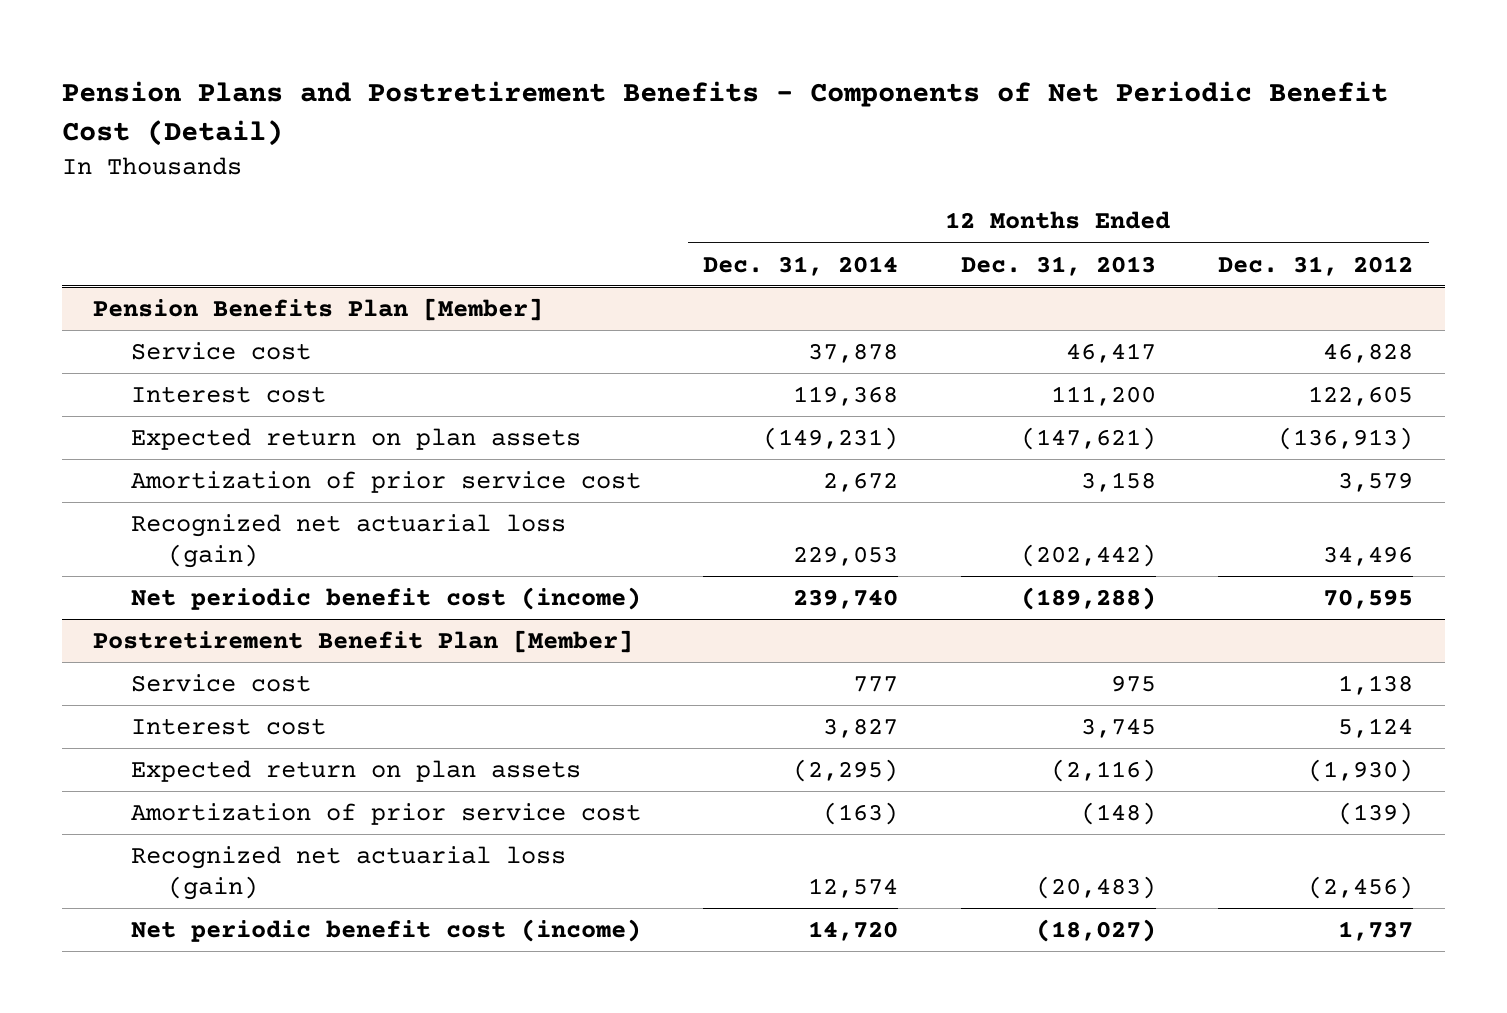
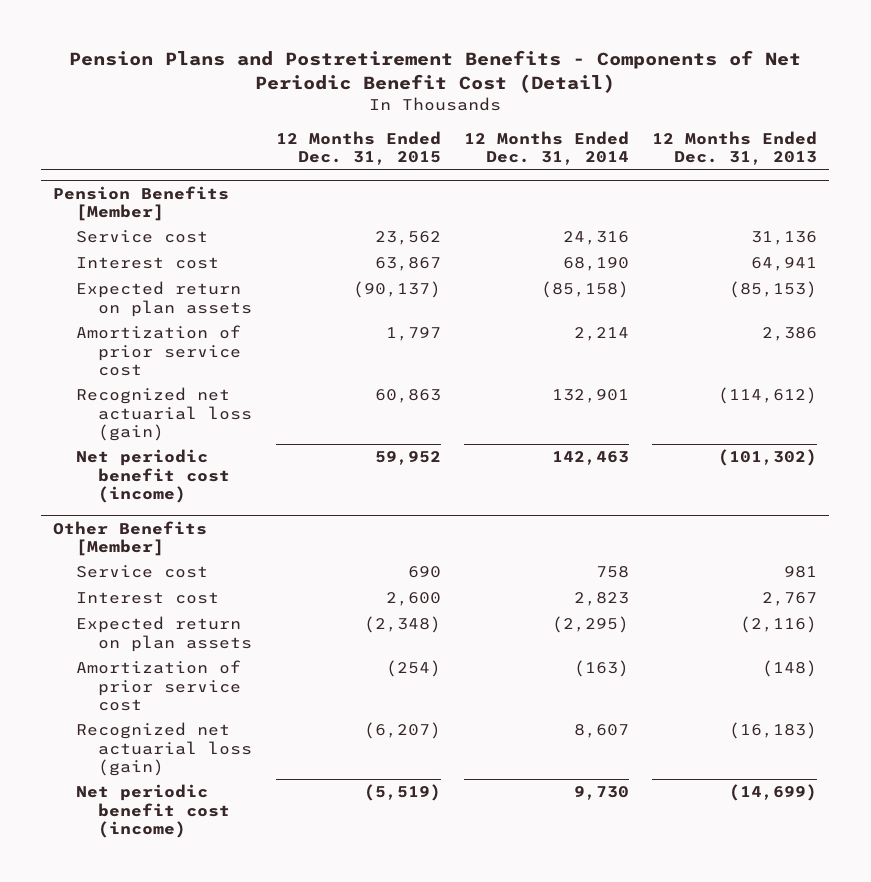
[1218,255,1414,276] Dec. 31, 2012 -> none
none -> [275,130,441,165] 12 Months Ended Dec. 31, 2015
[93,297,544,321] Pension Benefits Plan [Member] -> [53,185,230,221] Pension Benefits [Member]
[808,342,899,363] 37,878 -> [563,231,630,246] 24,316
[1065,342,1156,363] 46,417 -> [751,231,818,246] 31,136
[793,385,899,406] 119,368 -> [563,257,630,272] 68,190
[1050,385,1156,406] 111,200 -> [751,257,818,272] 64,941
[763,426,899,450] (149,231) -> [541,281,630,299] (85,158)
[1020,426,1156,450] (147,621) -> [729,281,818,299] (85,153)
[823,471,899,492] 2,672 -> [574,327,630,342] 2,214
[1080,471,1156,492] 3,158 -> [762,327,818,342] 2,386
[793,546,899,567] 229,053 -> [552,389,630,404] 132,901
[1020,544,1156,568] (202,442) -> [718,387,818,405] (114,612)
[793,588,899,609] 239,740 -> [552,451,630,466] 142,463
[1020,586,1156,610] (189,288) -> [718,449,818,467] (101,302)
[93,629,634,653] Postretirement Benefit Plan [Member] -> [53,520,208,556] Other Benefits [Member]
[853,675,899,692] 777 -> [596,566,630,579] 758
[1110,674,1156,692] 975 -> [784,566,818,579] 981
[823,717,899,738] 3,827 -> [574,592,630,607] 2,823
[1080,717,1156,738] 3,745 -> [762,592,818,607] 2,767
[808,878,899,899] 12,574 -> [574,724,630,739] 8,607
[1035,876,1156,900] (20,483) -> [729,722,818,740] (16,183)
[808,920,899,941] 14,720 -> [574,786,630,801] 9,730
[1035,918,1156,942] (18,027) -> [729,784,818,802] (14,699)

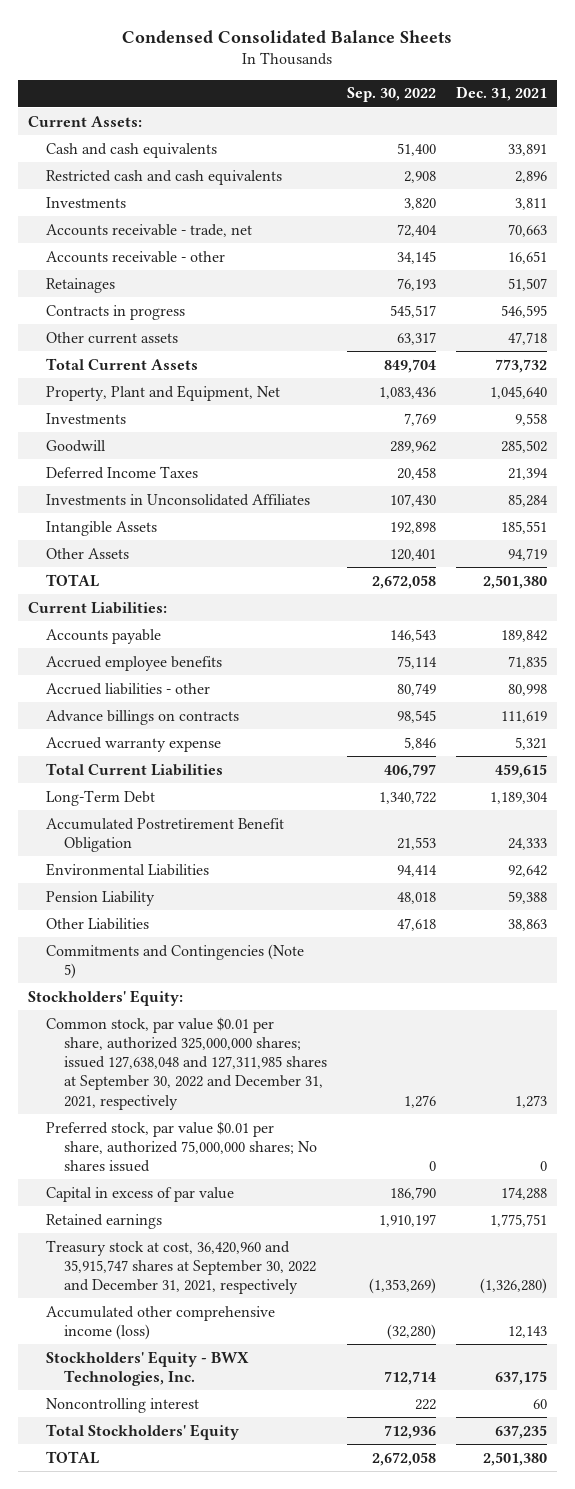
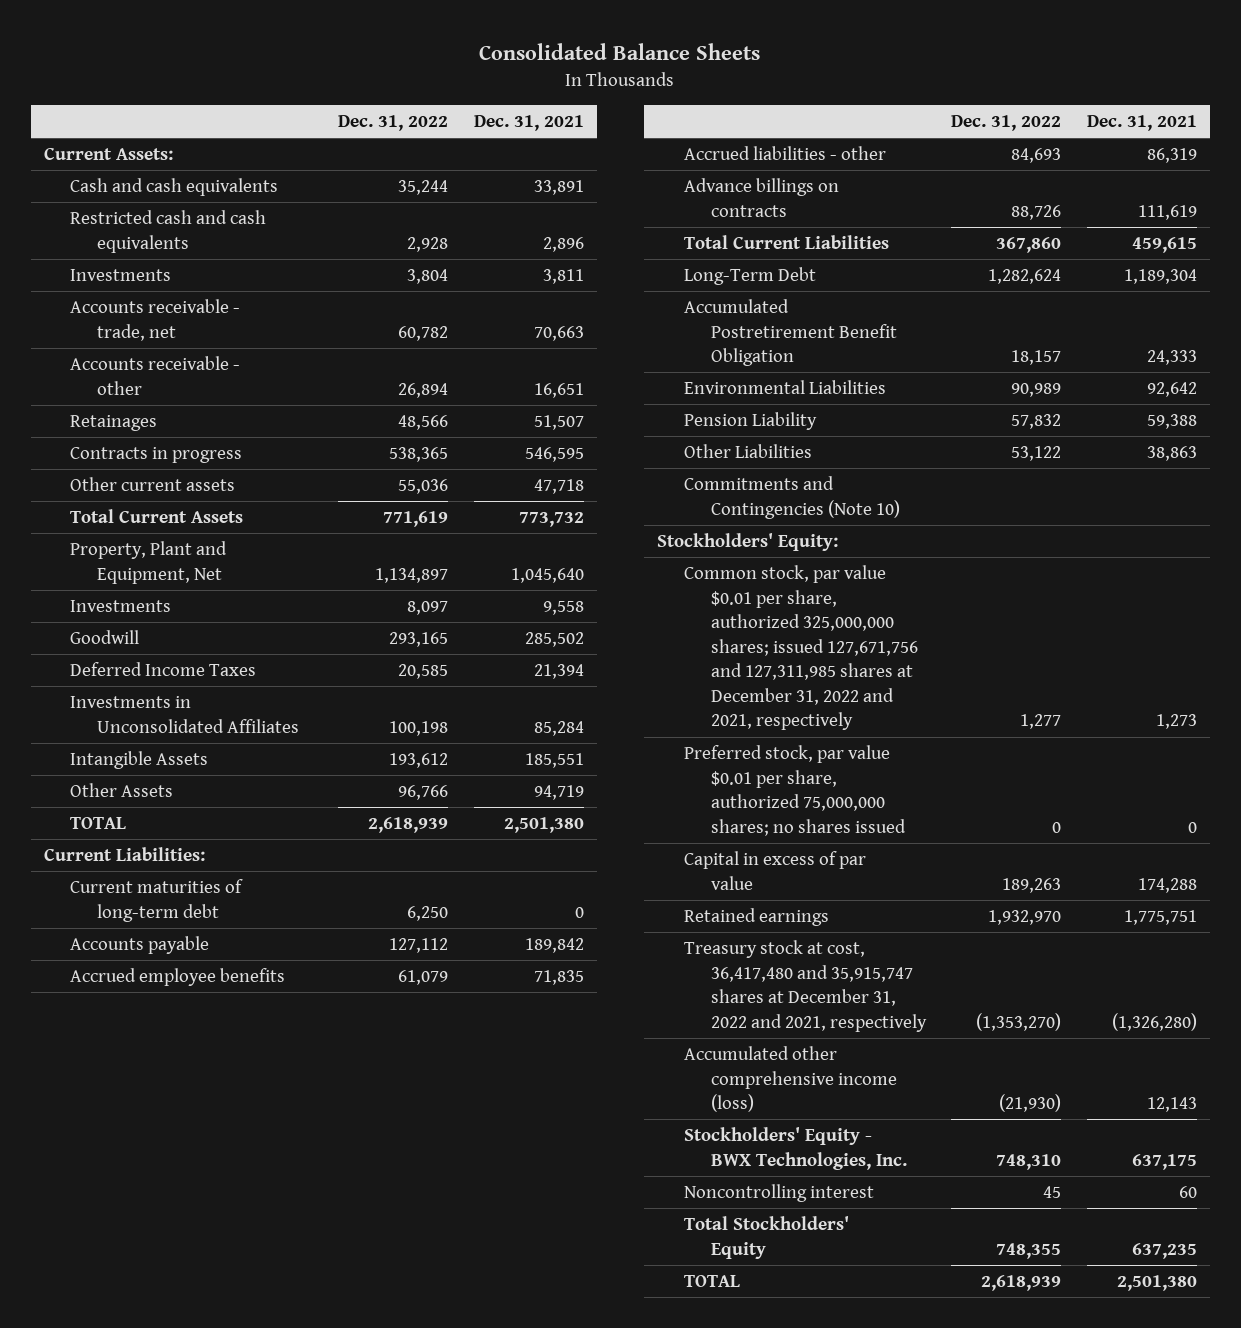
[122,29,453,43] Condensed Consolidated Balance Sheets -> [479,43,761,61] Consolidated Balance Sheets
[346,87,436,103] Sep. 30, 2022 -> none
none -> [337,114,448,131] Dec. 31, 2022
none -> [70,879,244,922] Current maturities of long-term debt
[507,683,547,696] 80,998 -> [1147,148,1198,164] 86,319
[46,736,222,752] Accrued warranty expense -> none
[46,943,305,979] Commitments and Contingencies (Note 5) -> [683,476,900,519] Commitments and Contingencies (Note 10)
[46,1016,328,1110] Common stock, par value $0.01 per share, authorized 325,000,000 shares; issued 127,638,048 and 127,311,985 shares at September 30, 2022 and December 31, 2021, respectively -> [683,565,918,731] Common stock, par value $0.01 per share, authorized 325,000,000 shares; issued 127,671,756 and 127,311,985 shares at December 31, 2022 and 2021, respectively
[46,1120,318,1173] Preferred stock, par value $0.01 per share, authorized 75,000,000 shares; No shares issued -> [683,745,906,836] Preferred stock, par value $0.01 per share, authorized 75,000,000 shares; no shares issued
[46,1239,317,1295] Treasury stock at cost, 36,420,960 and 35,915,747 shares at September 30, 2022 and December 31, 2021, respectively -> [683,940,927,1032] Treasury stock at cost, 36,417,480 and 35,915,747 shares at December 31, 2022 and 2021, respectively

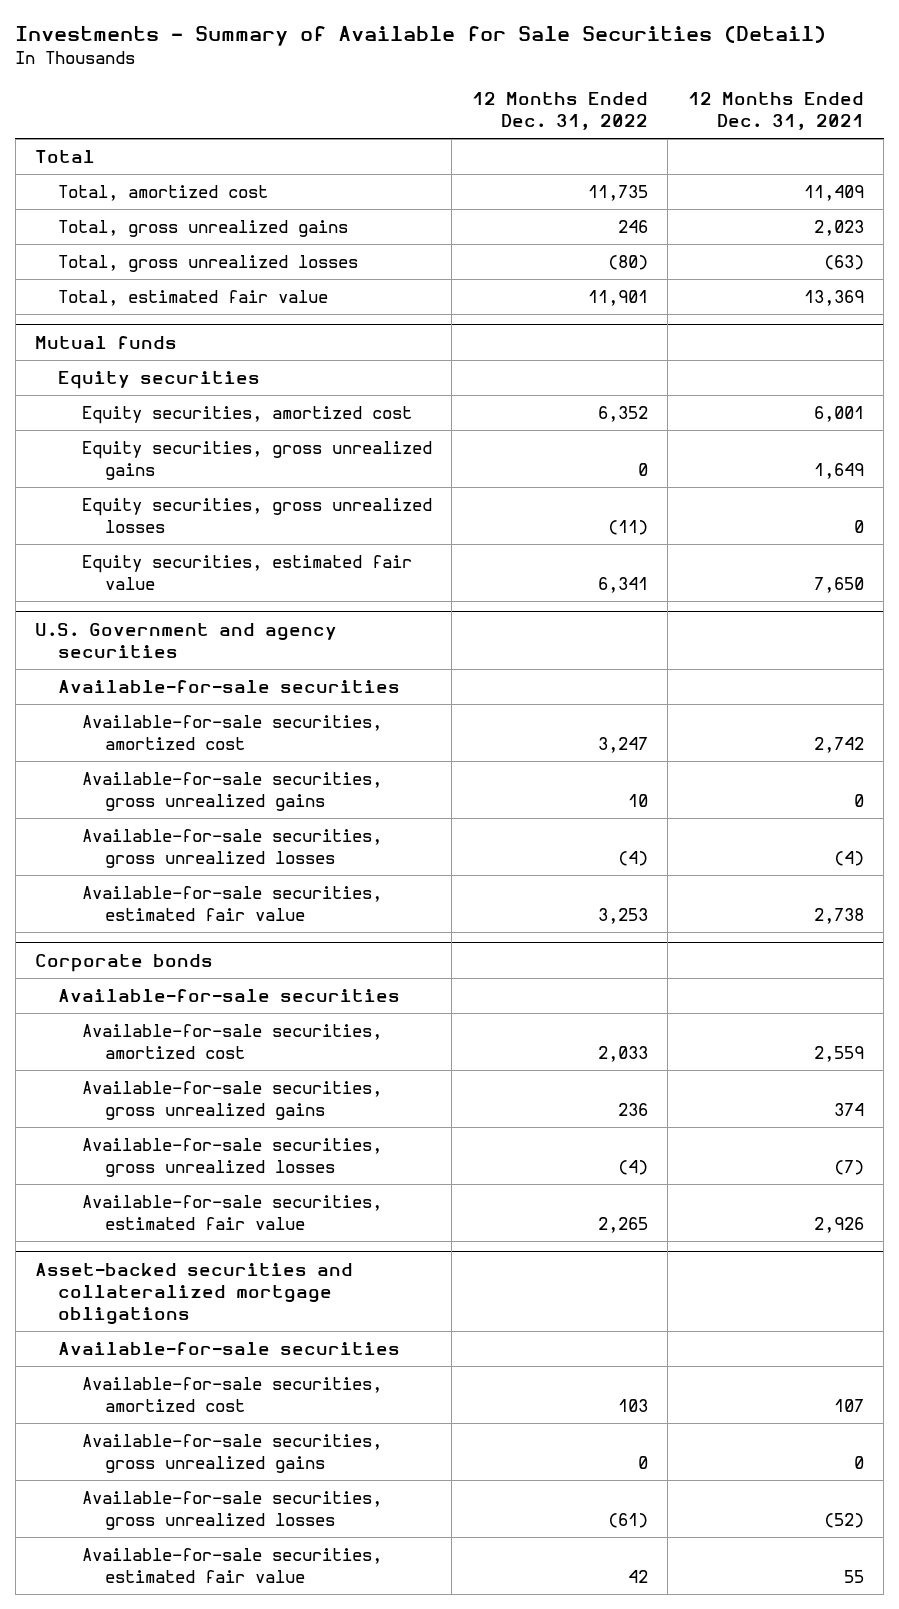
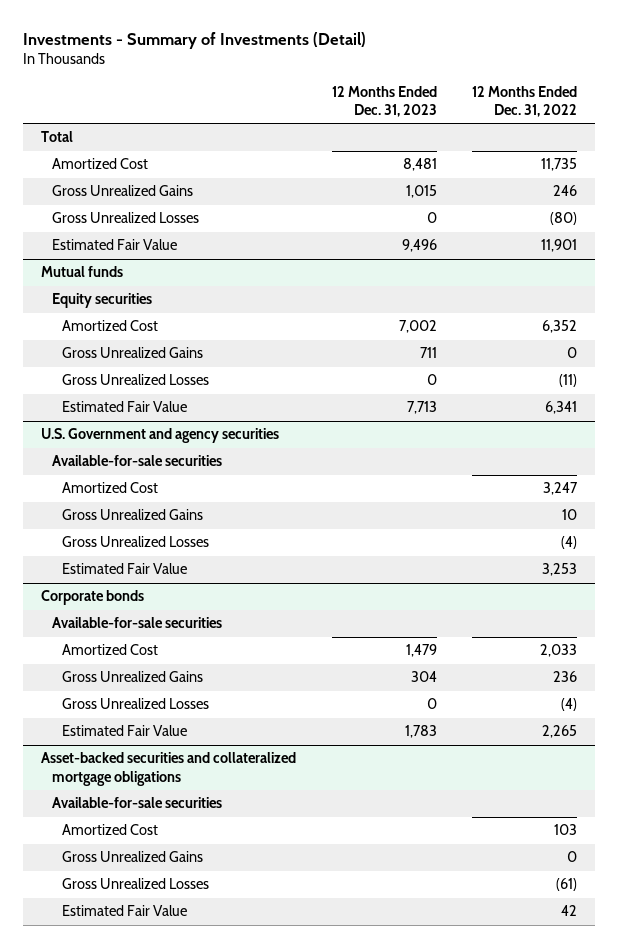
[15,26,827,47] Investments - Summary of Available for Sale Securities (Detail) -> [22,31,366,49] Investments - Summary of Investments (Detail)
[687,92,864,131] 12 Months Ended Dec. 31, 2021 -> none
none -> [331,85,437,118] 12 Months Ended Dec. 31, 2023
[58,185,269,202] Total, amortized cost -> [51,158,148,170] Amortized Cost
[58,220,349,238] Total, gross unrealized gains -> [51,185,193,197] Gross Unrealized Gains
[58,255,359,273] Total, gross unrealized losses -> [51,212,199,224] Gross Unrealized Losses
[58,290,329,307] Total, estimated fair value -> [51,239,177,251] Estimated Fair Value
[81,406,412,425] Equity securities, amortized cost -> [62,320,159,332] Amortized Cost
[81,441,432,481] Equity securities, gross unrealized gains -> [62,347,204,359] Gross Unrealized Gains
[81,498,432,534] Equity securities, gross unrealized losses -> [62,374,210,386] Gross Unrealized Losses
[81,555,412,591] Equity securities, estimated fair value -> [62,401,188,413] Estimated Fair Value
[81,715,382,751] Available-for-sale securities, amortized cost -> [62,482,159,494] Amortized Cost
[81,772,382,812] Available-for-sale securities, gross unrealized gains -> [62,509,204,521] Gross Unrealized Gains
[81,829,382,869] Available-for-sale securities, gross unrealized losses -> [62,536,210,548] Gross Unrealized Losses
[81,886,382,922] Available-for-sale securities, estimated fair value -> [62,563,188,575] Estimated Fair Value
[81,1024,382,1060] Available-for-sale securities, amortized cost -> [62,644,159,656] Amortized Cost
[81,1081,382,1121] Available-for-sale securities, gross unrealized gains -> [62,671,204,683] Gross Unrealized Gains
[81,1138,382,1178] Available-for-sale securities, gross unrealized losses -> [62,698,210,710] Gross Unrealized Losses
[81,1195,382,1231] Available-for-sale securities, estimated fair value -> [62,725,188,737] Estimated Fair Value
[81,1377,382,1413] Available-for-sale securities, amortized cost -> none
[81,1548,382,1584] Available-for-sale securities, estimated fair value -> none
none -> [62,824,159,836] Amortized Cost
[81,1434,382,1474] Available-for-sale securities, gross unrealized gains -> [62,851,204,863] Gross Unrealized Gains
[81,1491,382,1531] Available-for-sale securities, gross unrealized losses -> [62,878,210,890] Gross Unrealized Losses
none -> [62,905,188,917] Estimated Fair Value

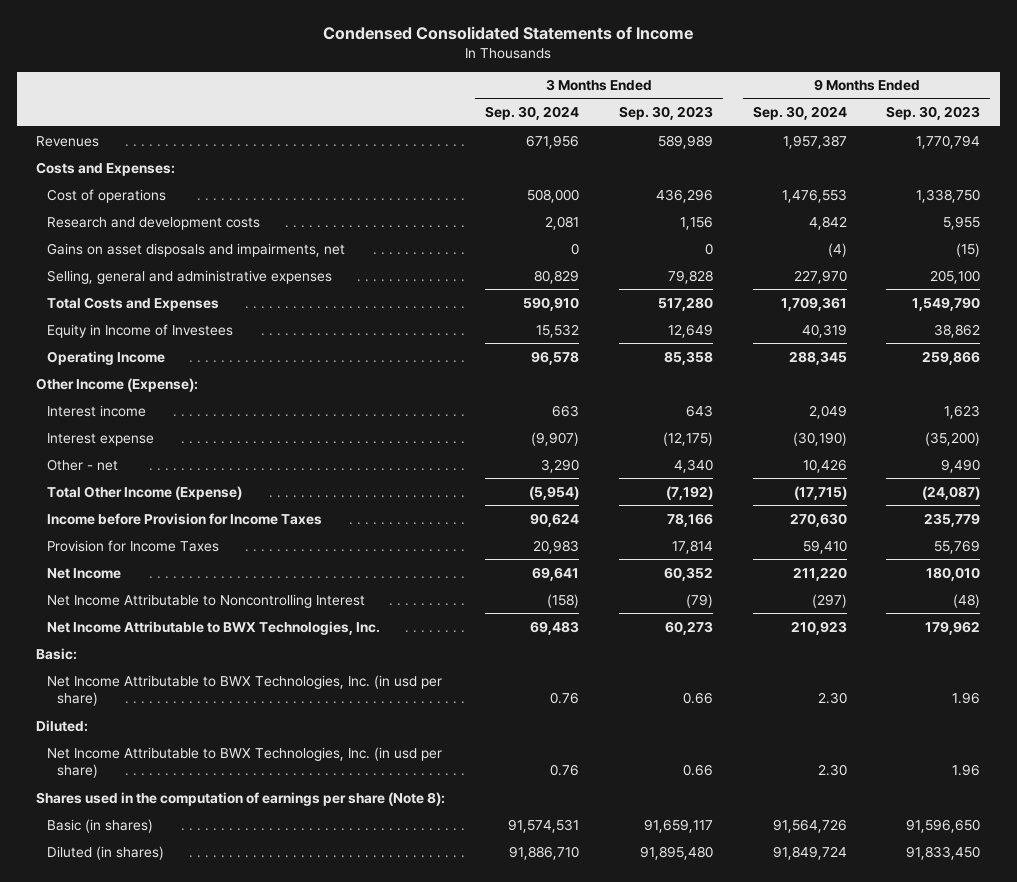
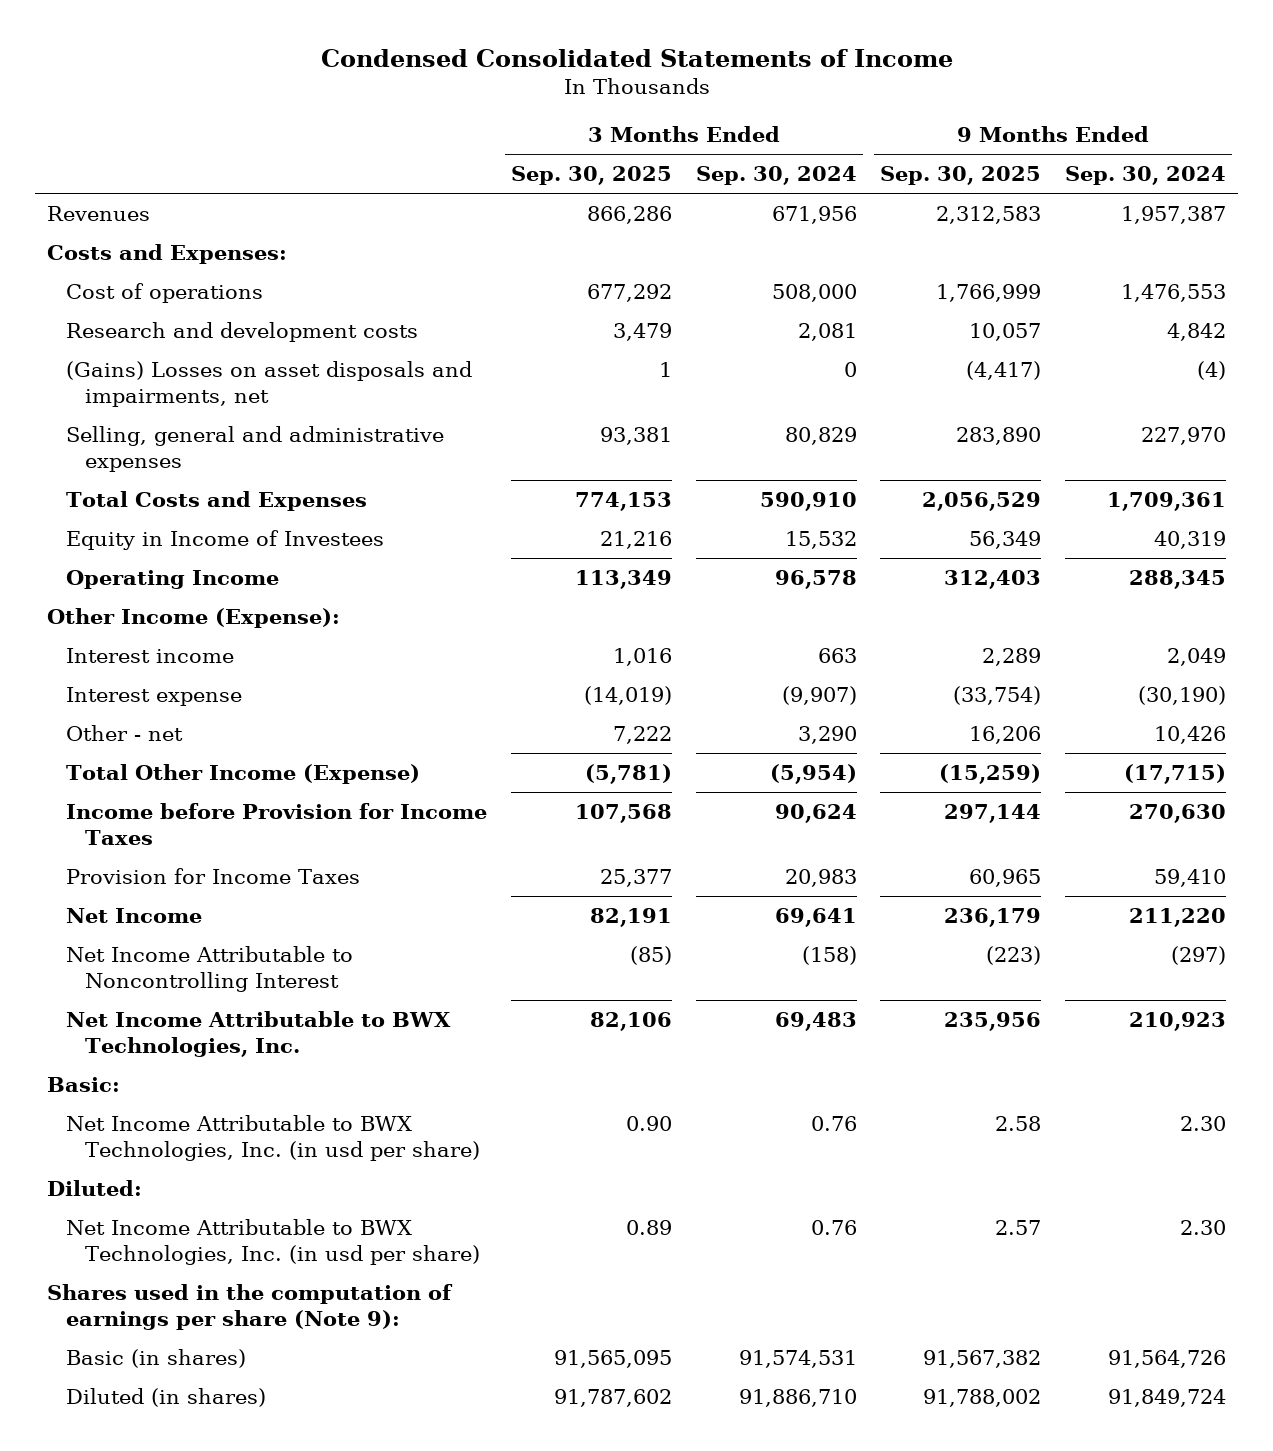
[618,106,713,121] Sep. 30, 2023 -> none
[886,106,981,121] Sep. 30, 2023 -> none
none -> [510,166,672,186] Sep. 30, 2025
none -> [880,166,1042,186] Sep. 30, 2025
[46,242,345,257] Gains on asset disposals and impairments, net -> [65,361,472,407] (Gains) Losses on asset disposals and impairments, net
[36,791,446,806] Shares used in the computation of earnings per share (Note 8): -> [46,1284,453,1330] Shares used in the computation of earnings per share (Note 9):

